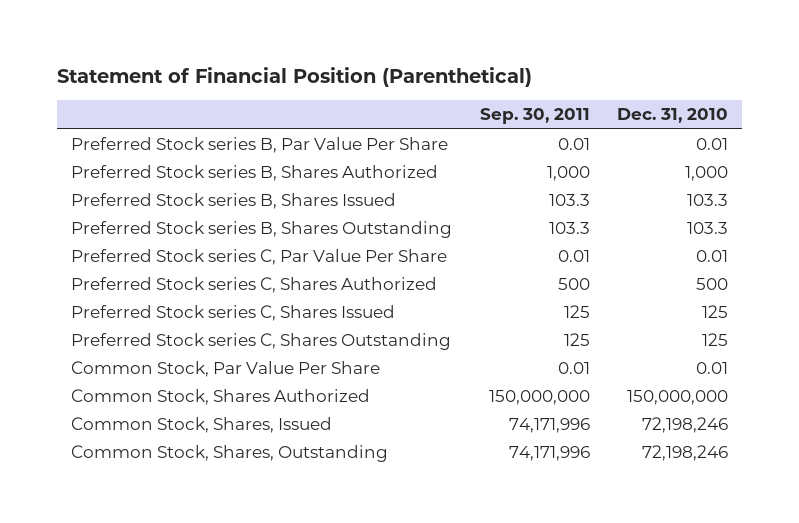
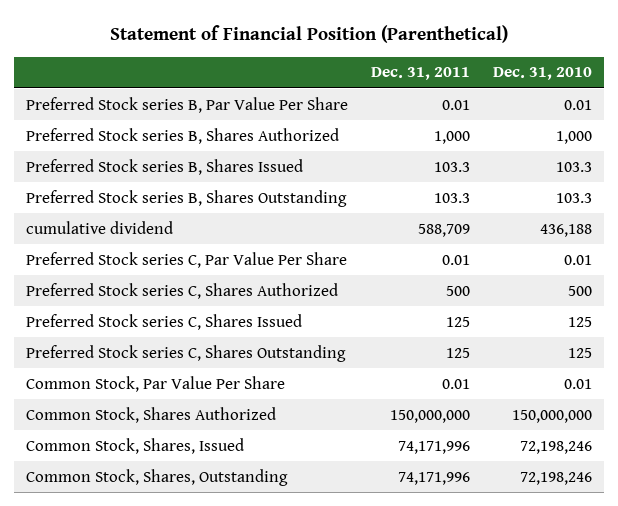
[479,108,590,125] Sep. 30, 2011 -> none
none -> [371,67,471,81] Dec. 31, 2011
none -> [26,220,174,234] cumulative dividend

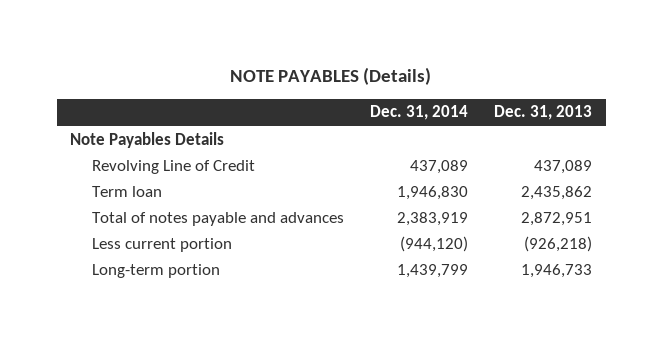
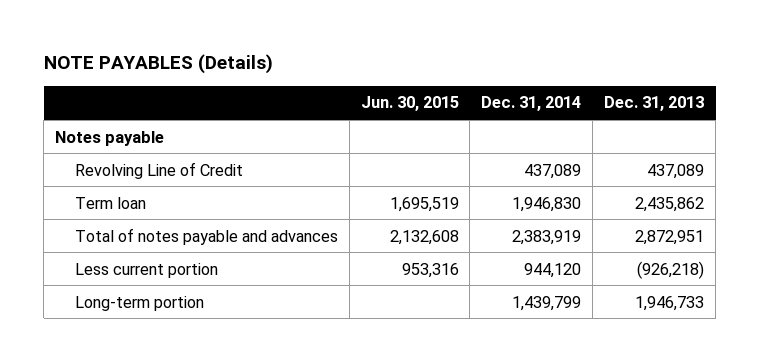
none -> [360,96,459,112] Jun. 30, 2015
[70,131,225,148] Note Payables Details -> none
none -> [54,130,164,146] Notes payable
[400,235,469,252] (944,120) -> [524,262,582,278] 944,120

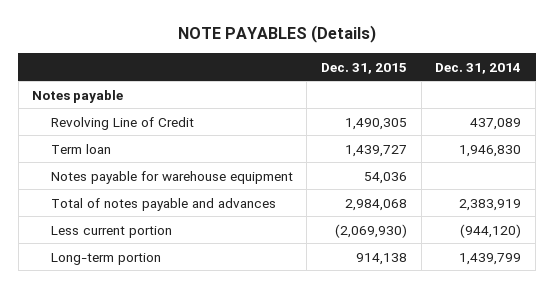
[360,96,459,112] Jun. 30, 2015 -> none
[604,96,705,112] Dec. 31, 2013 -> none
none -> [320,62,407,74] Dec. 31, 2015
none -> [50,170,293,184] Notes payable for warehouse equipment
[524,262,582,278] 944,120 -> [460,223,522,238] (944,120)

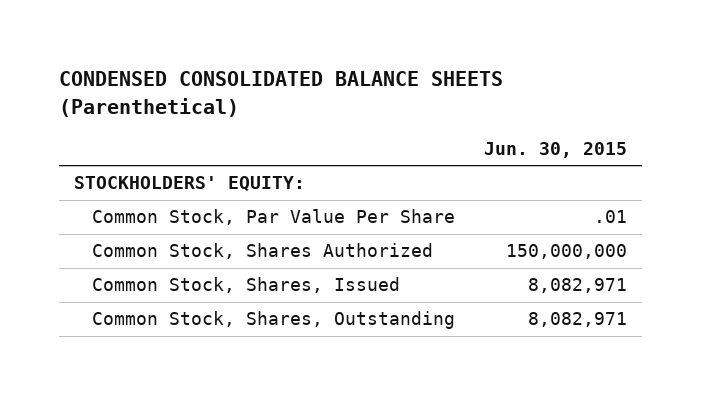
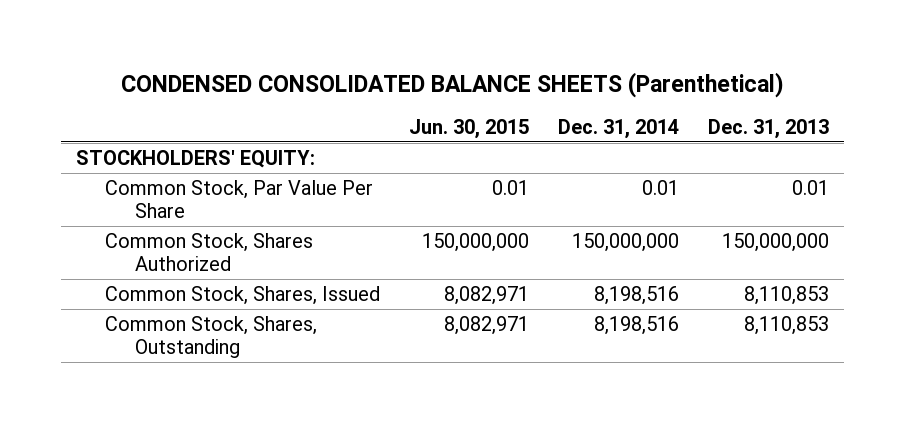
none -> [558,118,680,139] Dec. 31, 2014
none -> [708,118,830,139] Dec. 31, 2013
[594,210,628,224] .01 -> [492,179,530,195] 0.01

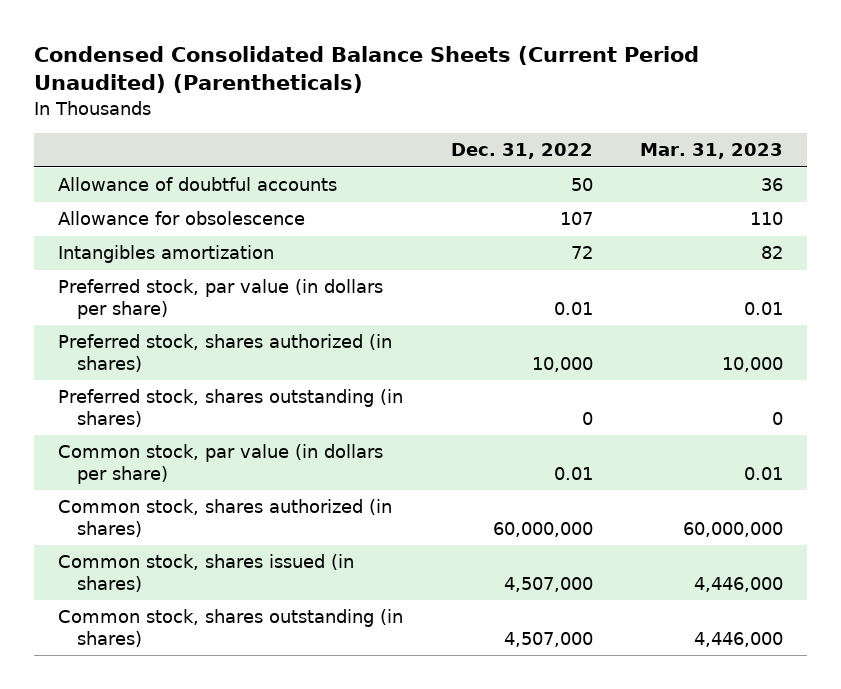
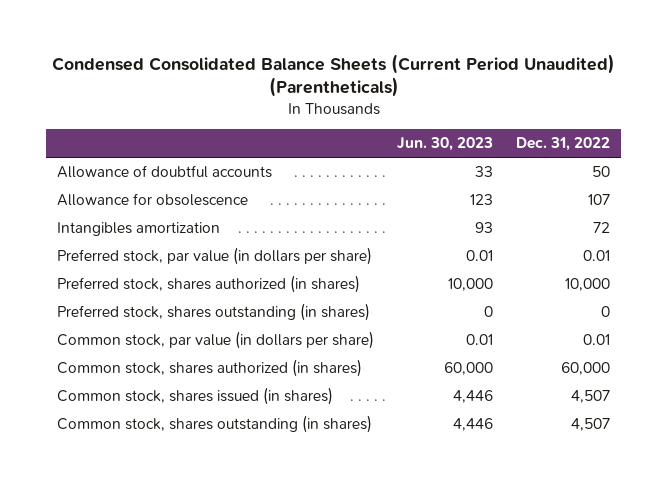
[640,143,784,160] Mar. 31, 2023 -> none
none -> [397,137,494,152] Jun. 30, 2023
[492,521,593,537] 60,000,000 -> [560,362,610,376] 60,000
[503,576,593,592] 4,507,000 -> [570,390,610,404] 4,507
[503,631,593,647] 4,507,000 -> [570,418,610,432] 4,507

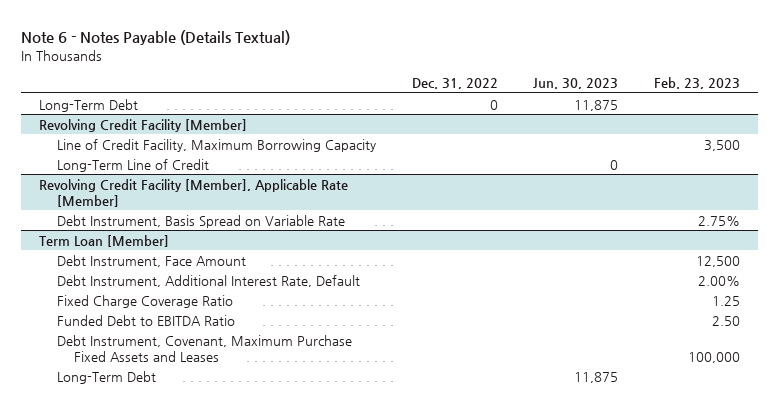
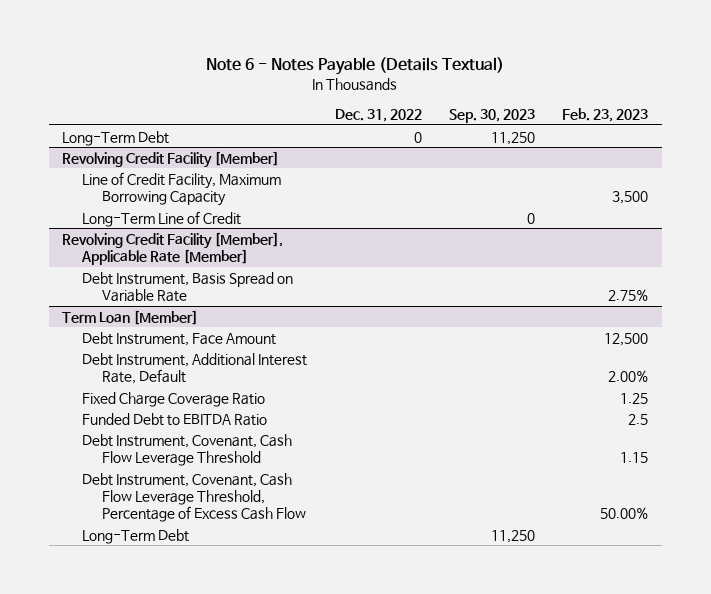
[533,78,619,90] Jun. 30, 2023 -> none
none -> [448,109,535,124] Sep. 30, 2023
[56,334,352,363] Debt Instrument, Covenant, Maximum Purchase Fixed Assets and Leases -> none
[711,315,740,326] 2.50 -> [628,413,649,425] 2.5
none -> [82,433,293,466] Debt Instrument, Covenant, Cash Flow Leverage Threshold
none -> [82,472,306,523] Debt Instrument, Covenant, Cash Flow Leverage Threshold, Percentage of Excess Cash Flow

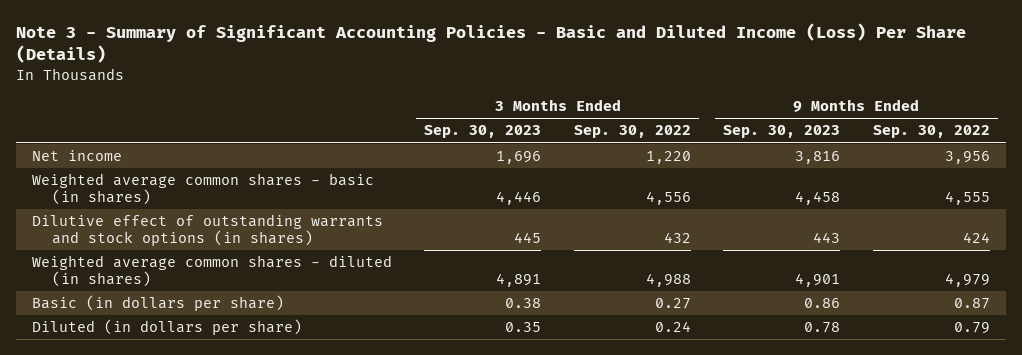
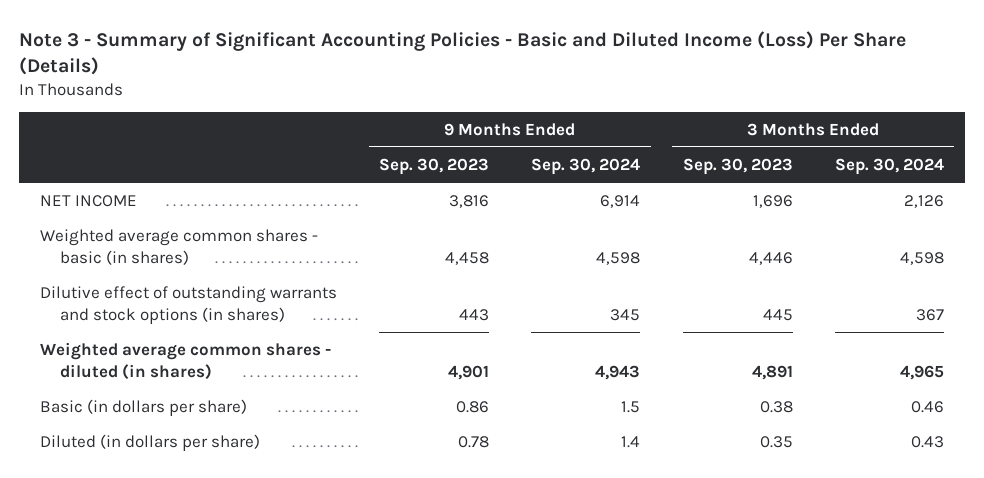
[573,125,691,139] Sep. 30, 2022 -> none
[872,125,990,139] Sep. 30, 2022 -> none
none -> [531,157,641,175] Sep. 30, 2024
none -> [834,157,944,175] Sep. 30, 2024
[31,150,122,162] Net income -> [40,194,138,207] NET INCOME

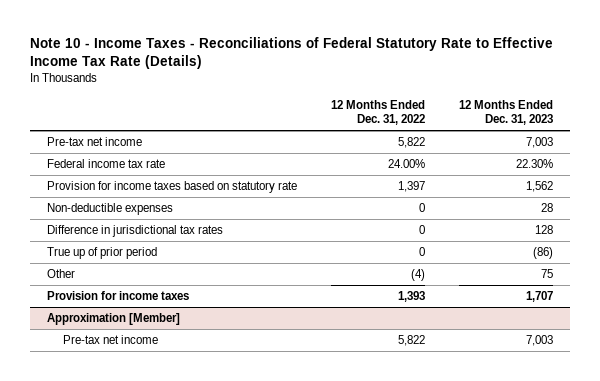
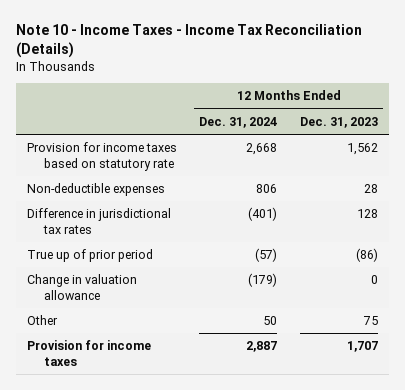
[30,37,554,70] Note 10 - Income Taxes - Reconciliations of Federal Statutory Rate to Effective Income Tax Rate (Details) -> [15,24,362,59] Note 10 - Income Taxes - Income Tax Reconciliation (Details)
[330,100,425,125] 12 Months Ended Dec. 31, 2022 -> none
none -> [199,116,278,128] Dec. 31, 2024
[47,137,143,147] Pre-tax net income -> none
[47,159,166,169] Federal income tax rate -> none
none -> [27,274,138,300] Change in valuation allowance
[47,313,181,326] Approximation [Member] -> none
[63,335,159,345] Pre-tax net income -> none

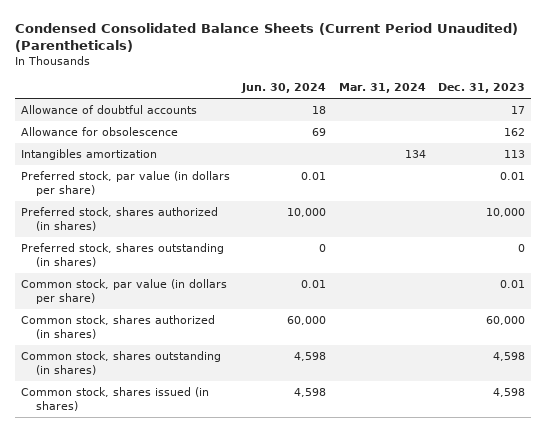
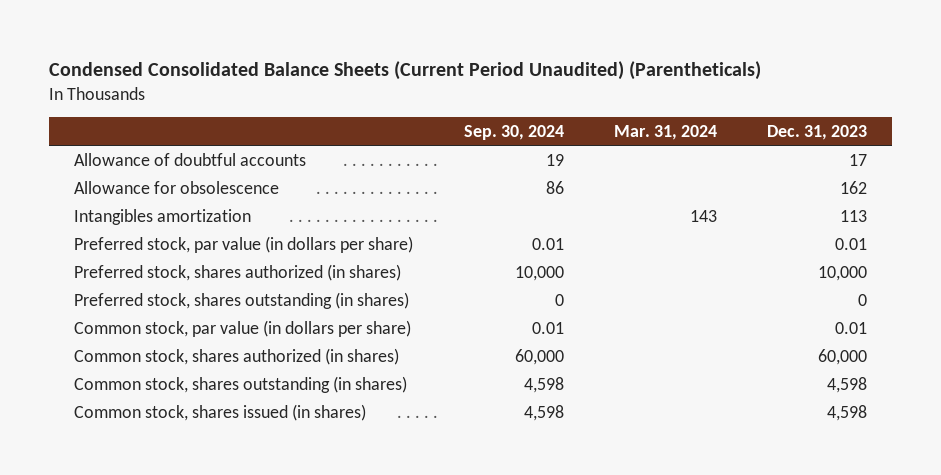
[241,83,327,94] Jun. 30, 2024 -> none
none -> [463,124,564,140] Sep. 30, 2024
[404,149,426,158] 134 -> [689,209,717,222] 143

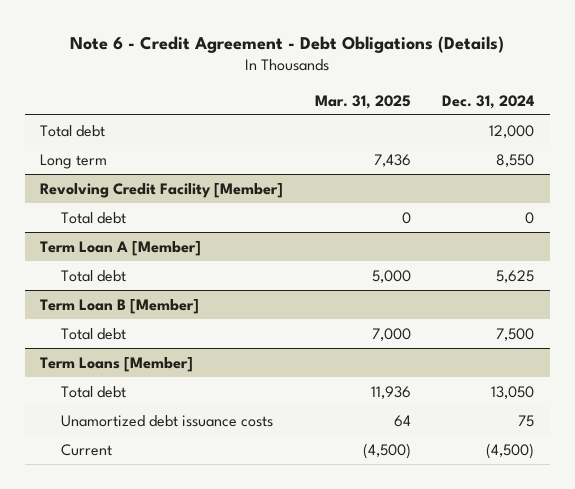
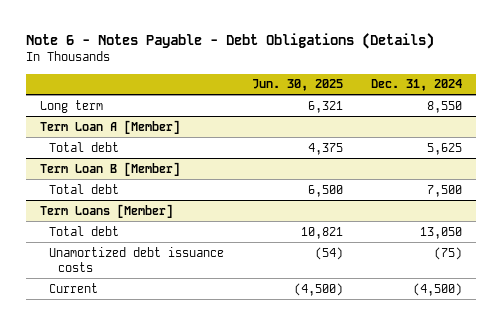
[70,36,505,54] Note 6 - Credit Agreement - Debt Obligations (Details) -> [26,33,435,50] Note 6 - Notes Payable - Debt Obligations (Details)
[314,94,411,109] Mar. 31, 2025 -> none
none -> [251,79,343,92] Jun. 30, 2025
[40,124,106,137] Total debt -> none
[40,182,284,198] Revolving Credit Facility [Member] -> none
[61,211,127,224] Total debt -> none
[518,414,535,427] 75 -> [433,246,462,260] (75)

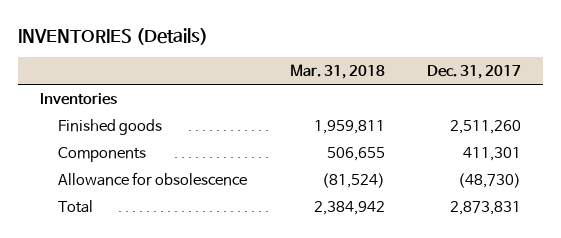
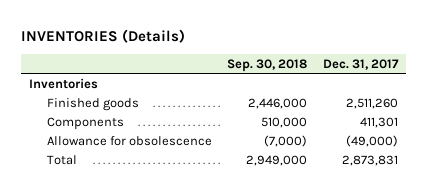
[289,64,385,80] Mar. 31, 2018 -> none
none -> [227,58,308,72] Sep. 30, 2018
[458,173,522,189] (48,730) -> [345,134,398,147] (49,000)

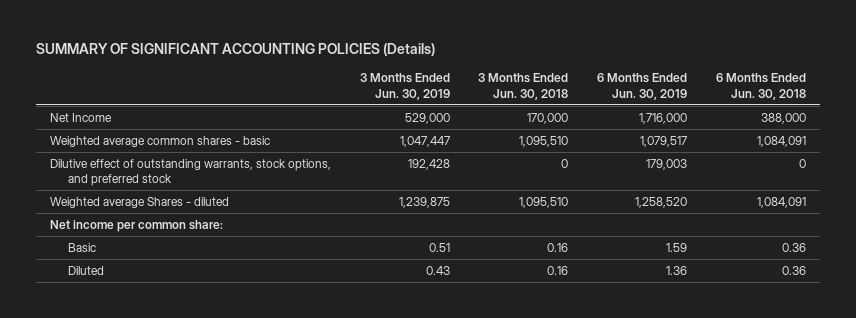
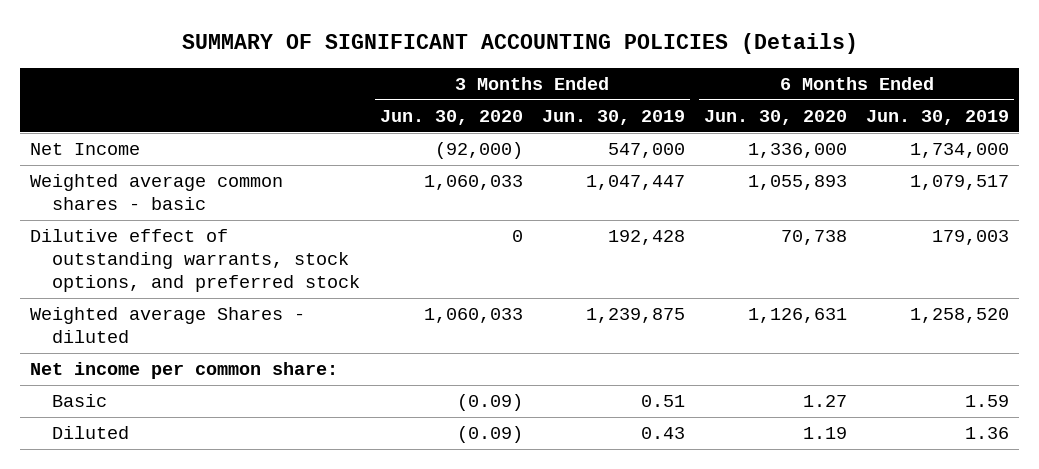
[478,73,569,100] 3 Months Ended Jun. 30, 2018 -> none
[715,73,806,100] 6 Months Ended Jun. 30, 2018 -> none
none -> [379,109,523,125] Jun. 30, 2020
none -> [704,109,848,125] Jun. 30, 2020
[404,112,450,124] 529,000 -> [607,143,685,159] 547,000
[639,112,688,124] 1,716,000 -> [910,143,1010,159] 1,734,000

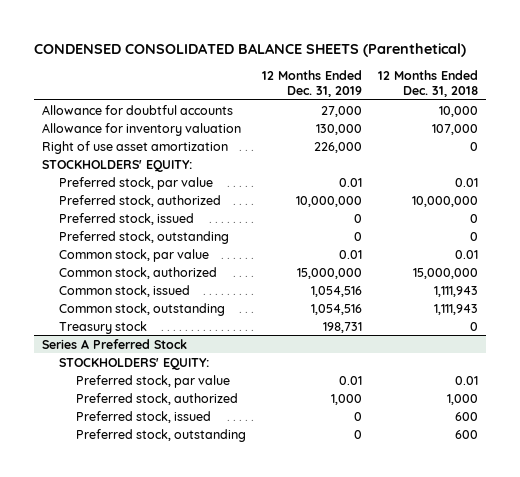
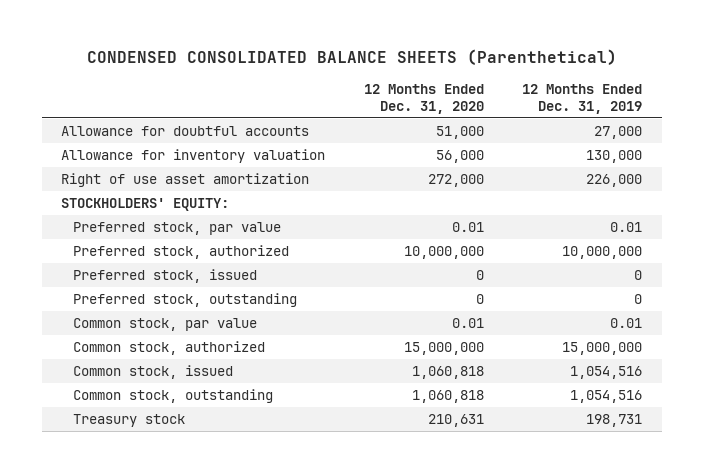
[377,70,478,97] 12 Months Ended Dec. 31, 2018 -> none
none -> [363,83,484,114] 12 Months Ended Dec. 31, 2020
[41,338,187,349] Series A Preferred Stock -> none
[59,357,210,370] STOCKHOLDERS' EQUITY: -> none
[76,374,231,388] Preferred stock, par value -> none
[76,392,239,405] Preferred stock, authorized -> none
[76,410,212,423] Preferred stock, issued -> none
[76,428,247,442] Preferred stock, outstanding -> none

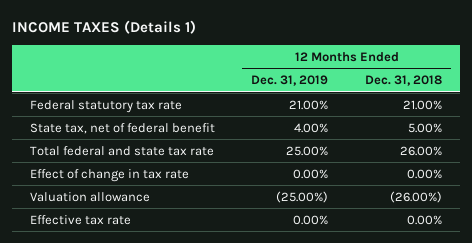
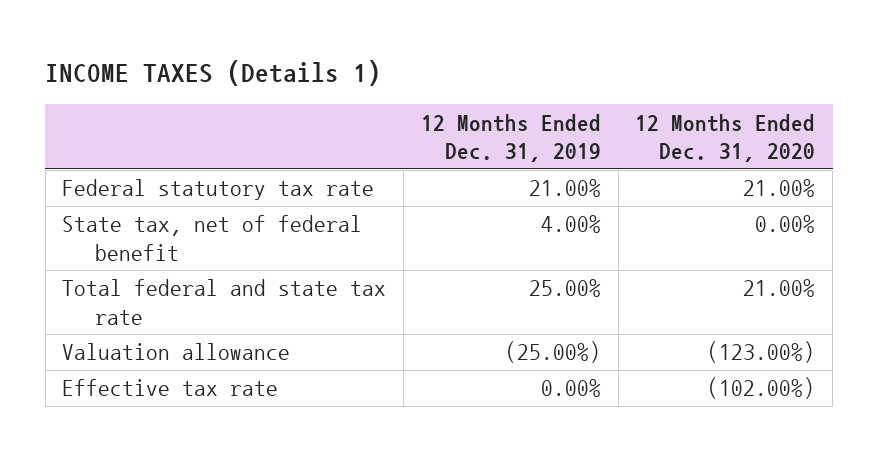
[364,75,442,87] Dec. 31, 2018 -> none
none -> [635,113,816,163] 12 Months Ended Dec. 31, 2020
[30,168,190,182] Effect of change in tax rate -> none

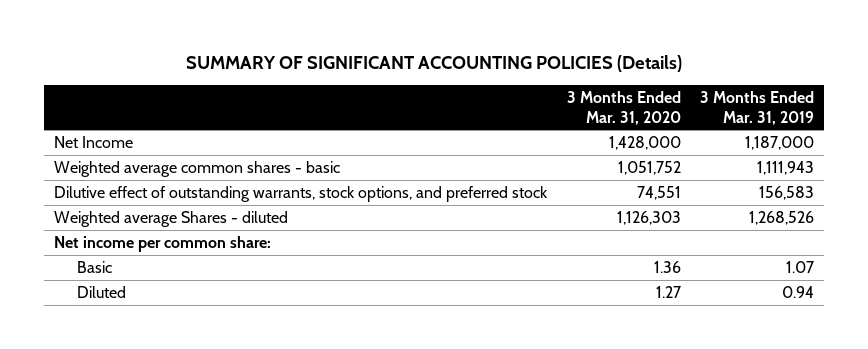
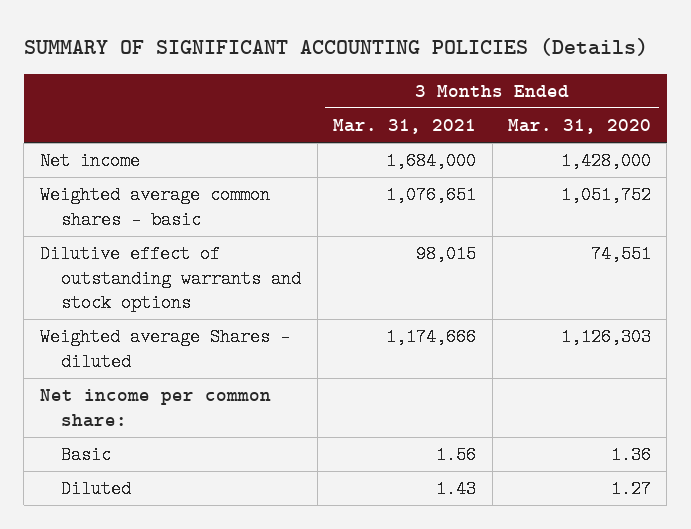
[699,91,814,125] 3 Months Ended Mar. 31, 2019 -> none
none -> [333,118,477,134] Mar. 31, 2021
[54,135,134,148] Net Income -> [39,152,140,171] Net income
[54,185,549,202] Dilutive effect of outstanding warrants, stock options, and preferred stock -> [39,245,302,313] Dilutive effect of outstanding warrants and stock options

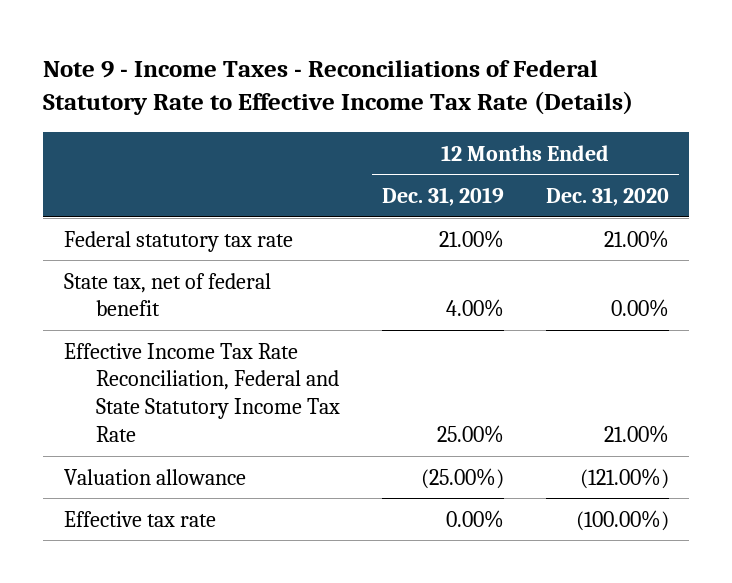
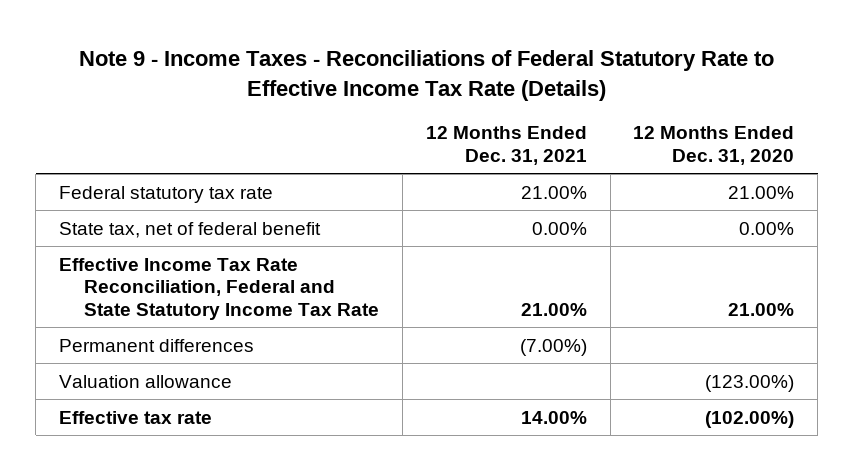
[381,186,504,206] Dec. 31, 2019 -> none
none -> [425,126,587,165] 12 Months Ended Dec. 31, 2021
none -> [59,338,255,352] Permanent differences
[579,467,669,489] (121.00%) -> [705,374,795,392] (123.00%)
[575,509,669,531] (100.00%) -> [705,410,795,428] (102.00%)

